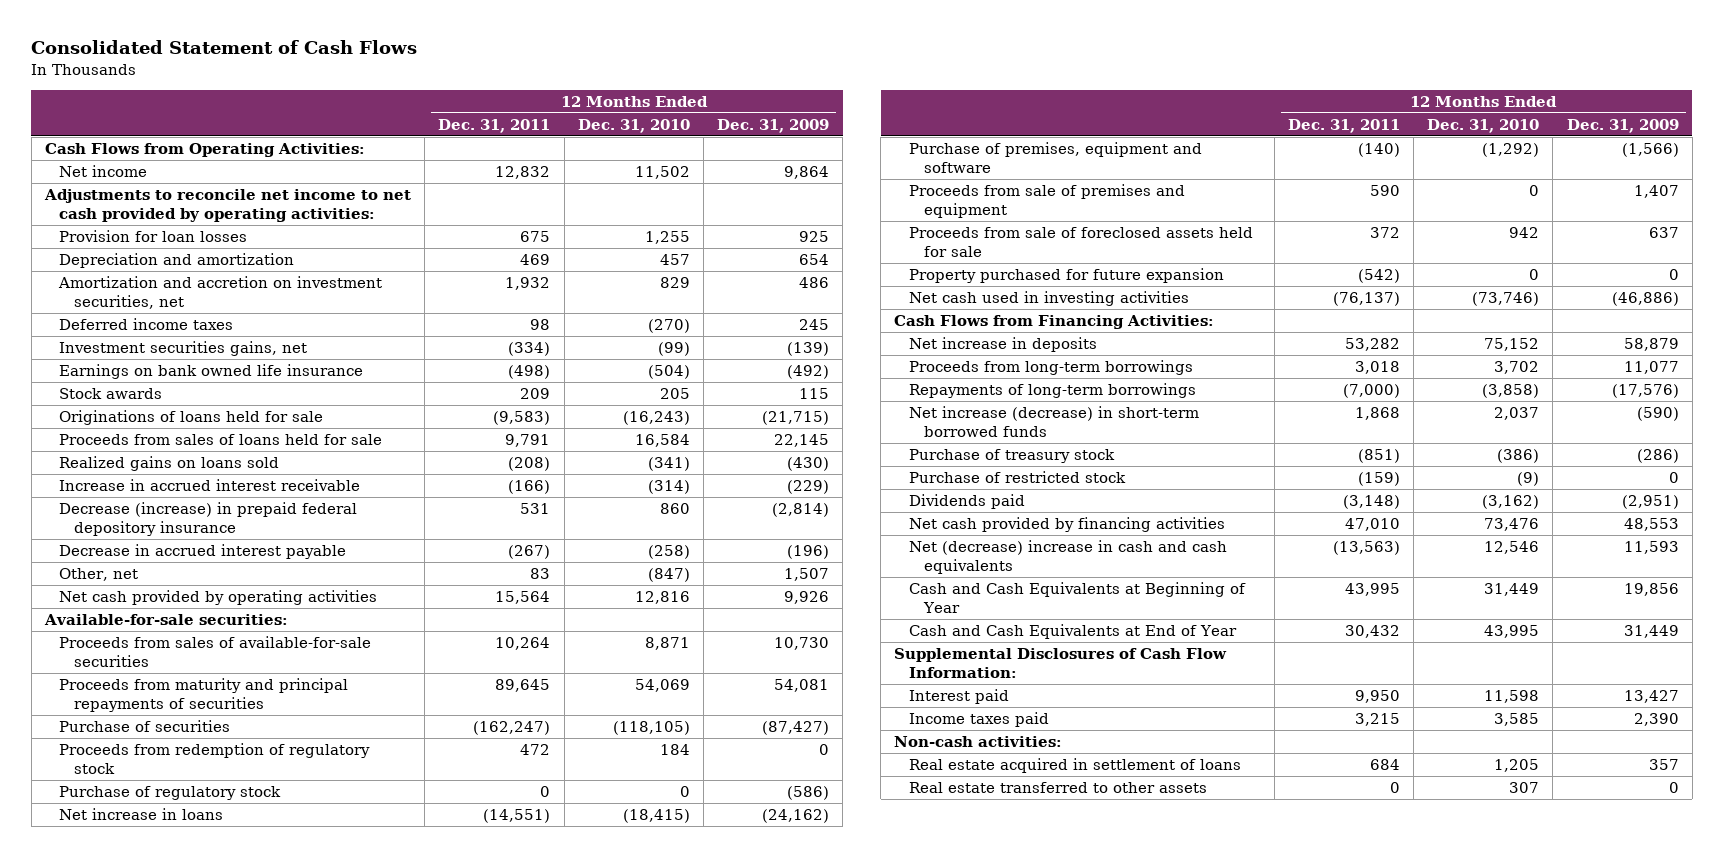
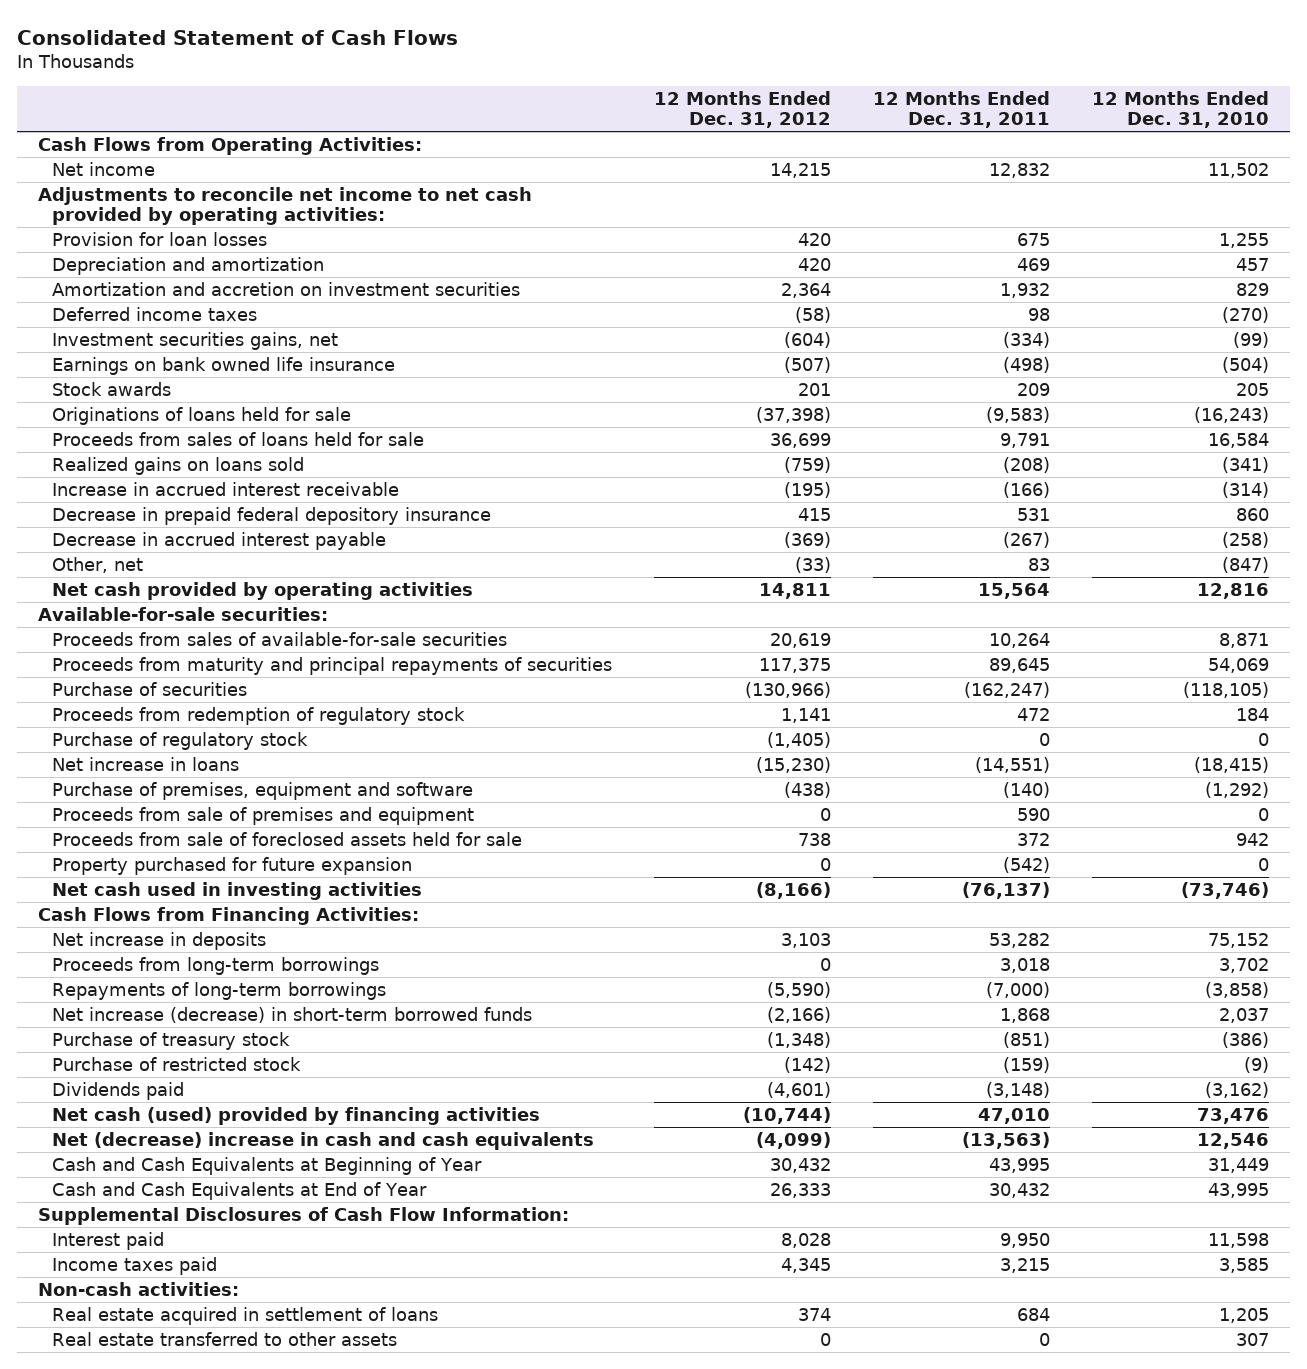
[717,118,830,133] Dec. 31, 2009 -> none
none -> [654,90,832,129] 12 Months Ended Dec. 31, 2012
[58,275,383,310] Amortization and accretion on investment securities, net -> [52,281,521,296] Amortization and accretion on investment securities
[59,501,358,537] Decrease (increase) in prepaid federal depository insurance -> [52,506,492,525] Decrease in prepaid federal depository insurance
[908,516,1225,532] Net cash provided by financing activities -> [52,1106,541,1125] Net cash (used) provided by financing activities

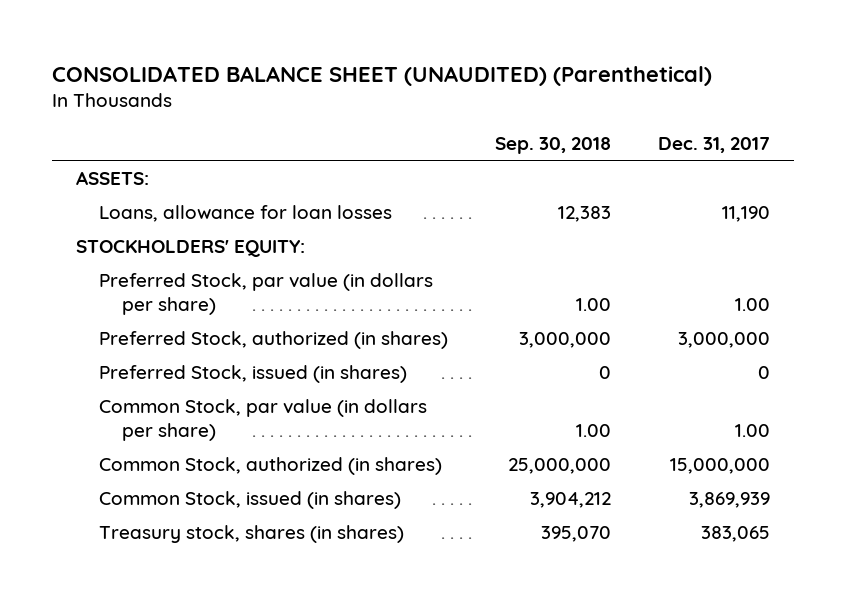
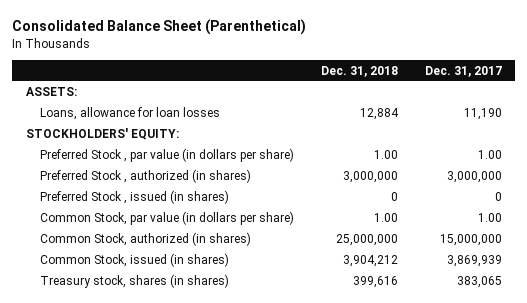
[52,65,713,86] CONSOLIDATED BALANCE SHEET (UNAUDITED) (Parenthetical) -> [12,19,307,36] Consolidated Balance Sheet (Parenthetical)
[495,136,612,154] Sep. 30, 2018 -> none
none -> [320,65,398,77] Dec. 31, 2018
[99,272,434,315] Preferred Stock, par value (in dollars per share) -> [39,147,294,162] Preferred Stock , par value (in dollars per share)
[99,330,449,349] Preferred Stock, authorized (in shares) -> [39,168,251,183] Preferred Stock , authorized (in shares)
[99,364,408,383] Preferred Stock, issued (in shares) -> [39,189,229,204] Preferred Stock , issued (in shares)

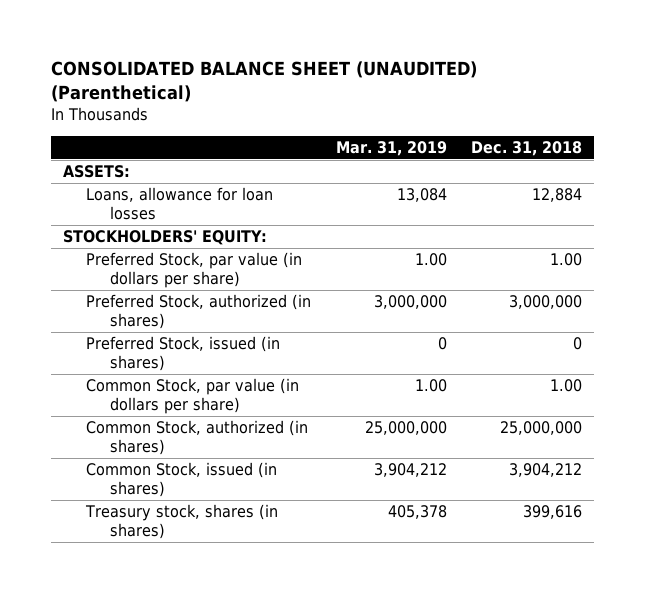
[12,19,307,36] Consolidated Balance Sheet (Parenthetical) -> [50,60,477,103] CONSOLIDATED BALANCE SHEET (UNAUDITED) (Parenthetical)
[424,65,502,77] Dec. 31, 2017 -> none
none -> [335,140,447,156] Mar. 31, 2019
[39,147,294,162] Preferred Stock , par value (in dollars per share) -> [86,252,303,288] Preferred Stock, par value (in dollars per share)
[39,168,251,183] Preferred Stock , authorized (in shares) -> [86,294,312,329] Preferred Stock, authorized (in shares)
[39,189,229,204] Preferred Stock , issued (in shares) -> [86,336,281,371] Preferred Stock, issued (in shares)

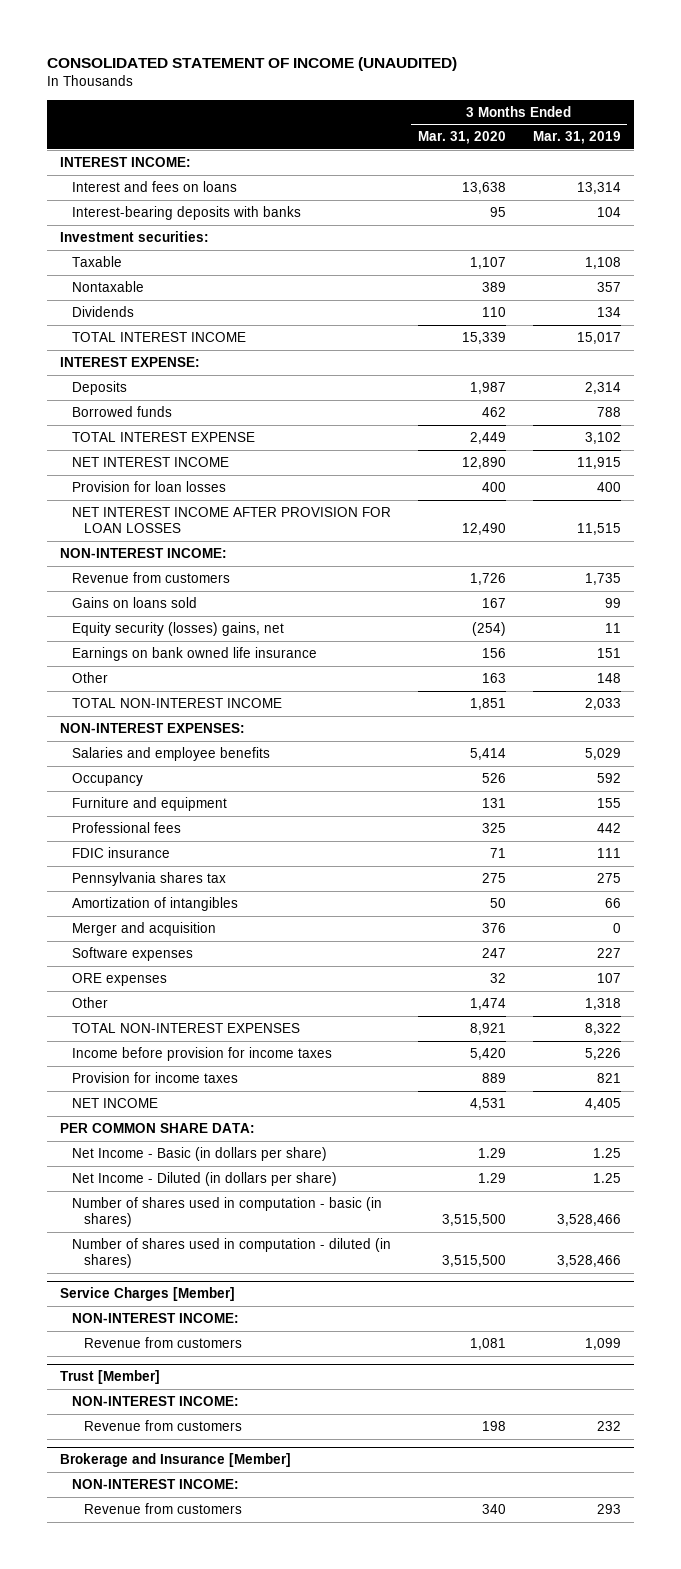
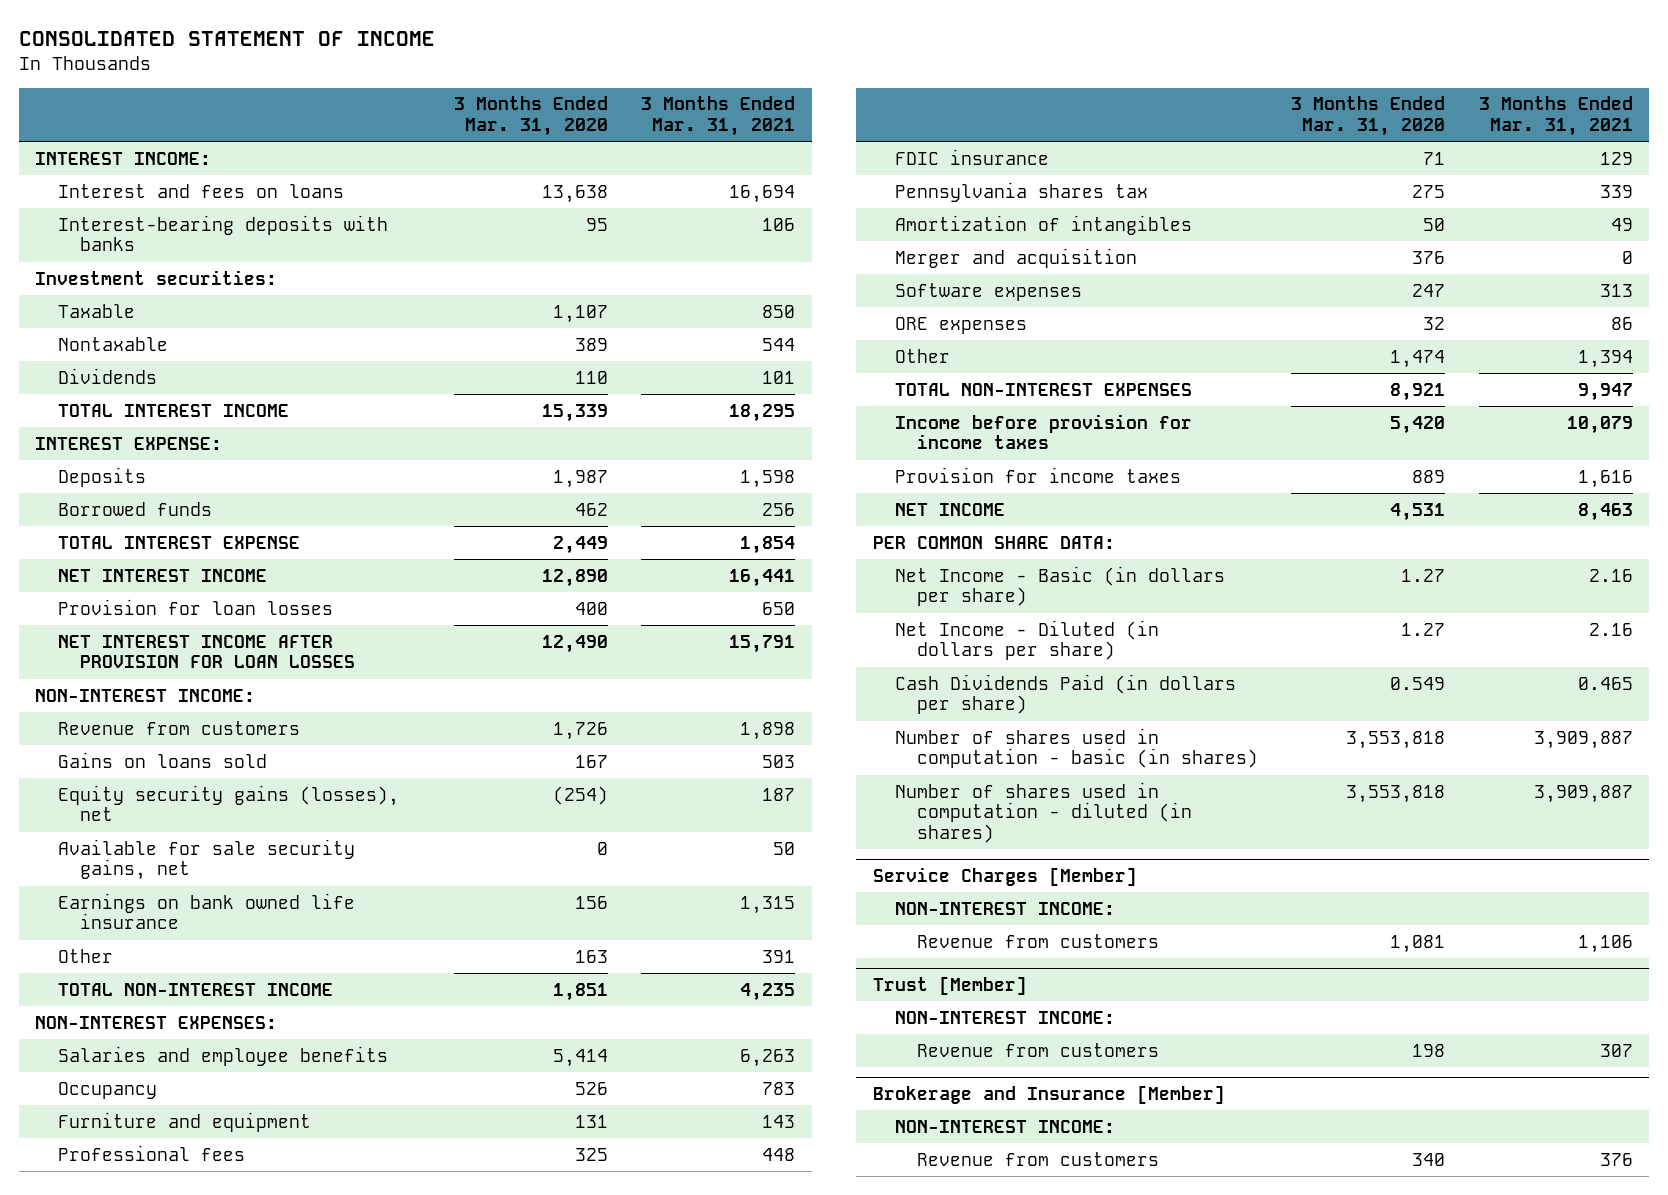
[47,56,458,71] CONSOLIDATED STATEMENT OF INCOME (UNAUDITED) -> [18,31,435,47] CONSOLIDATED STATEMENT OF INCOME
[532,131,621,145] Mar. 31, 2019 -> none
none -> [641,96,796,137] 3 Months Ended Mar. 31, 2021
[72,621,285,636] Equity security (losses) gains, net -> [57,784,399,822] Equity security gains (losses), net
none -> [57,838,355,881] Available for sale security gains, net
[477,1147,506,1158] 1.29 -> [1401,568,1446,582] 1.27
[477,1172,506,1183] 1.29 -> [1401,622,1446,636] 1.27
none -> [894,673,1236,715] Cash Dividends Paid (in dollars per share)
[441,1214,506,1227] 3,515,500 -> [1346,730,1446,749] 3,553,818
[441,1255,506,1268] 3,515,500 -> [1346,784,1446,803] 3,553,818

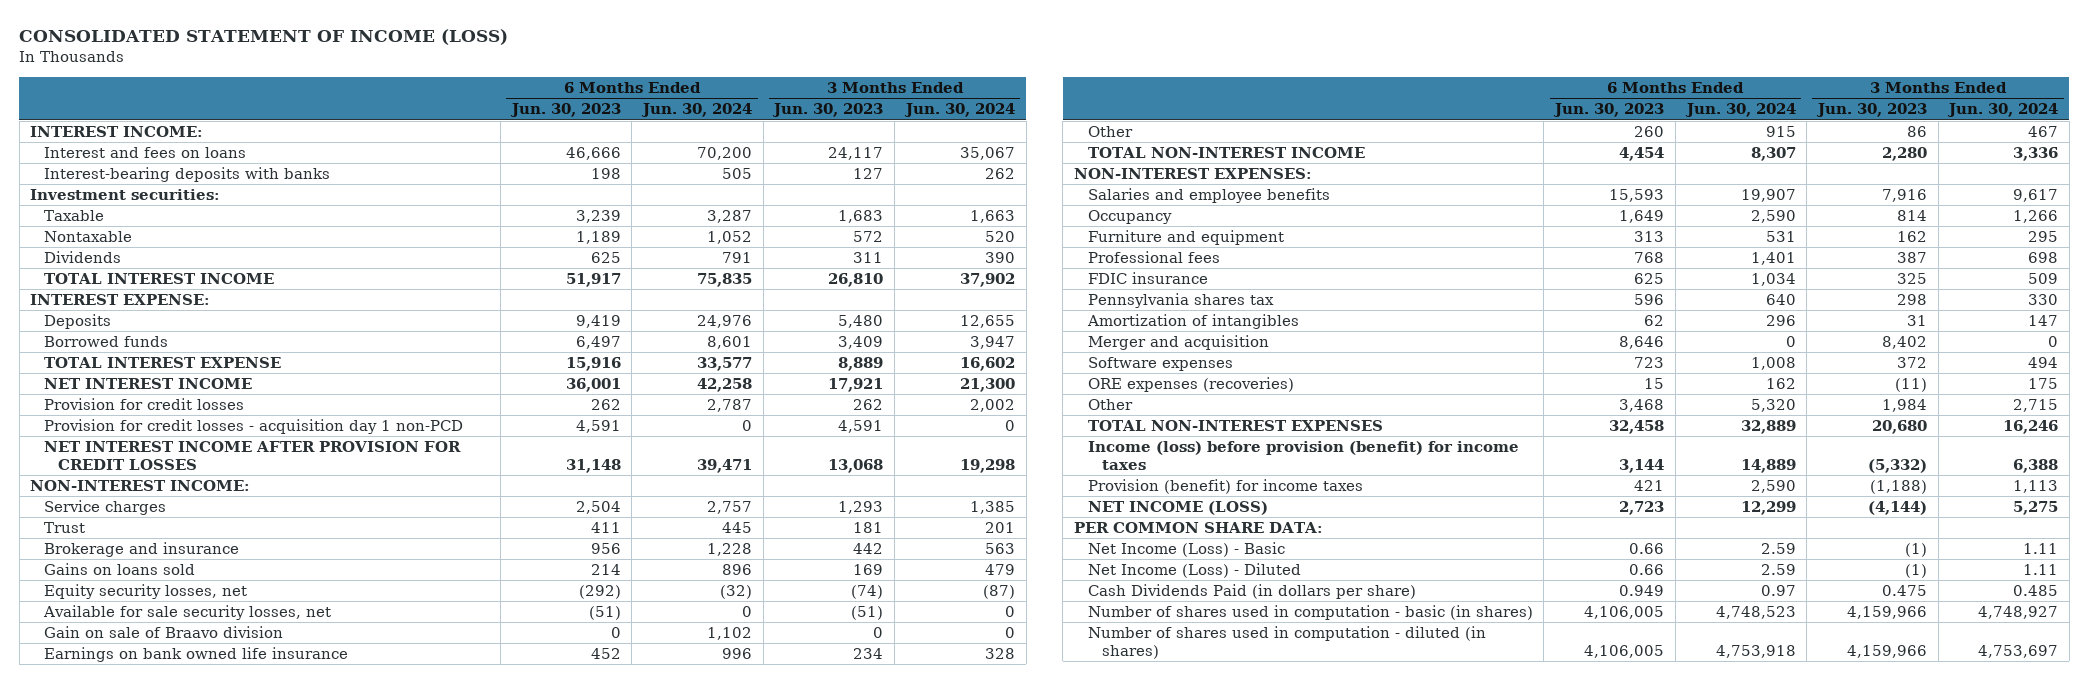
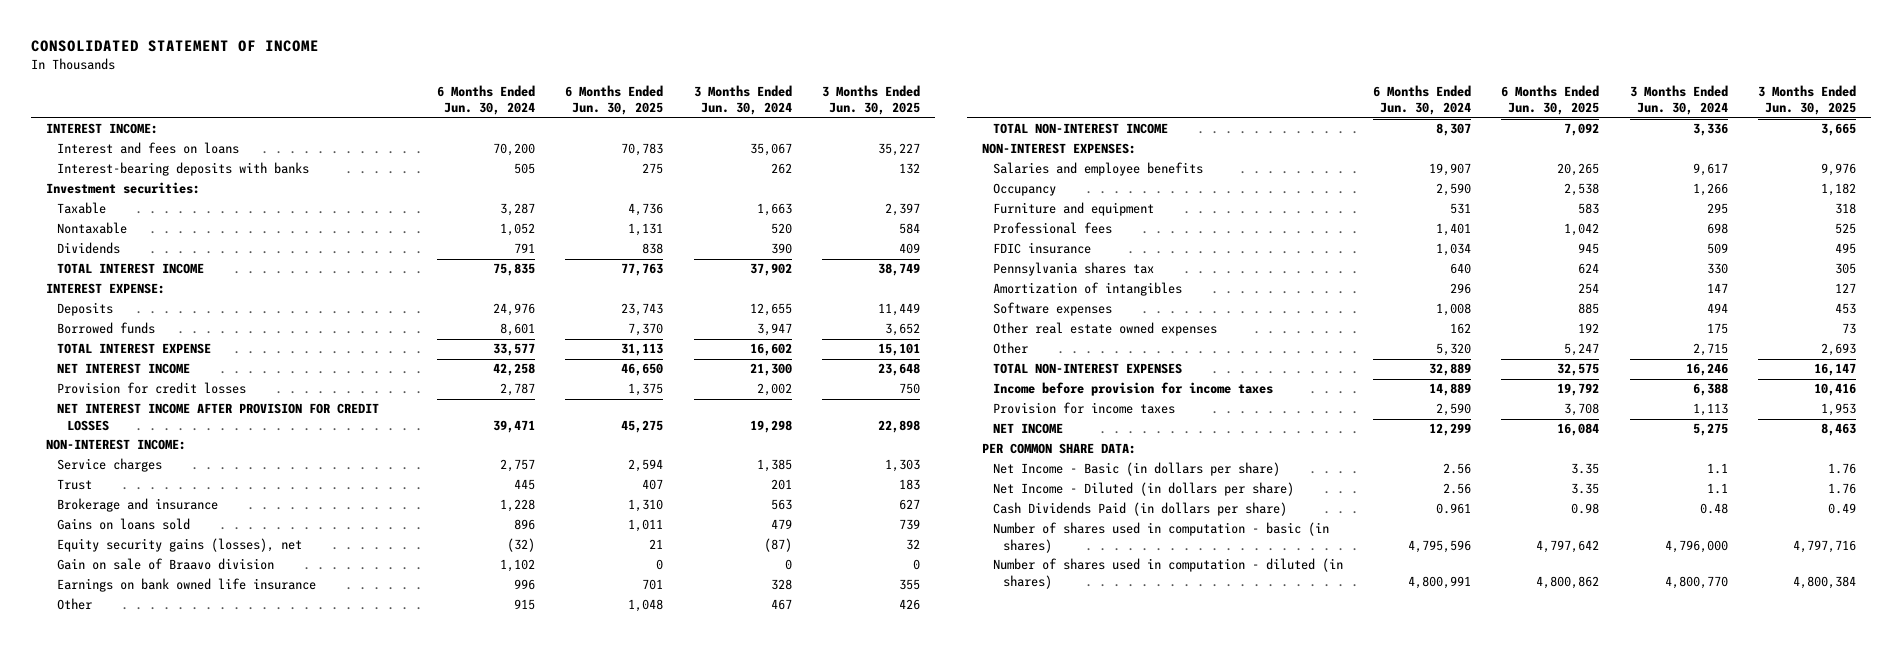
[19,29,509,46] CONSOLIDATED STATEMENT OF INCOME (LOSS) -> [31,40,320,53] CONSOLIDATED STATEMENT OF INCOME
[509,103,621,118] Jun. 30, 2023 -> none
[772,103,884,118] Jun. 30, 2023 -> none
none -> [565,84,664,116] 6 Months Ended Jun. 30, 2025
none -> [821,84,920,116] 3 Months Ended Jun. 30, 2025
[44,419,464,435] Provision for credit losses - acquisition day 1 non-PCD -> none
[43,605,332,621] Available for sale security losses, net -> none
[44,584,248,600] Equity security losses, net -> [56,538,302,553] Equity security gains (losses), net
[1087,335,1269,351] Merger and acquisition -> none
[1087,377,1294,393] ORE expenses (recoveries) -> [992,322,1217,337] Other real estate owned expenses
[1087,441,1519,470] Income (loss) before provision (benefit) for income taxes -> [992,382,1273,397] Income before provision for income taxes
[1087,479,1363,495] Provision (benefit) for income taxes -> [992,402,1175,415] Provision for income taxes
[1087,501,1268,516] NET INCOME (LOSS) -> [992,423,1063,435] NET INCOME
[1087,542,1285,558] Net Income (Loss) - Basic -> [992,462,1280,477] Net Income - Basic (in dollars per share)
[1760,543,1796,555] 2.59 -> [1443,463,1472,475] 2.56
[2023,543,2059,555] 1.11 -> [1706,463,1728,475] 1.1
[1087,563,1301,579] Net Income (Loss) - Diluted -> [992,482,1294,497] Net Income - Diluted (in dollars per share)
[1760,564,1796,576] 2.59 -> [1443,483,1472,495] 2.56
[2023,564,2059,576] 1.11 -> [1706,483,1728,495] 1.1
[1760,585,1796,597] 0.97 -> [1436,503,1472,515] 0.961
[2013,585,2059,597] 0.485 -> [1699,503,1728,515] 0.48
[1715,606,1796,620] 4,748,523 -> [1408,540,1472,554] 4,795,596
[1978,606,2059,620] 4,748,927 -> [1664,540,1728,554] 4,796,000
[1715,644,1796,658] 4,753,918 -> [1408,576,1472,590] 4,800,991
[1978,644,2059,658] 4,753,697 -> [1664,576,1728,590] 4,800,770

